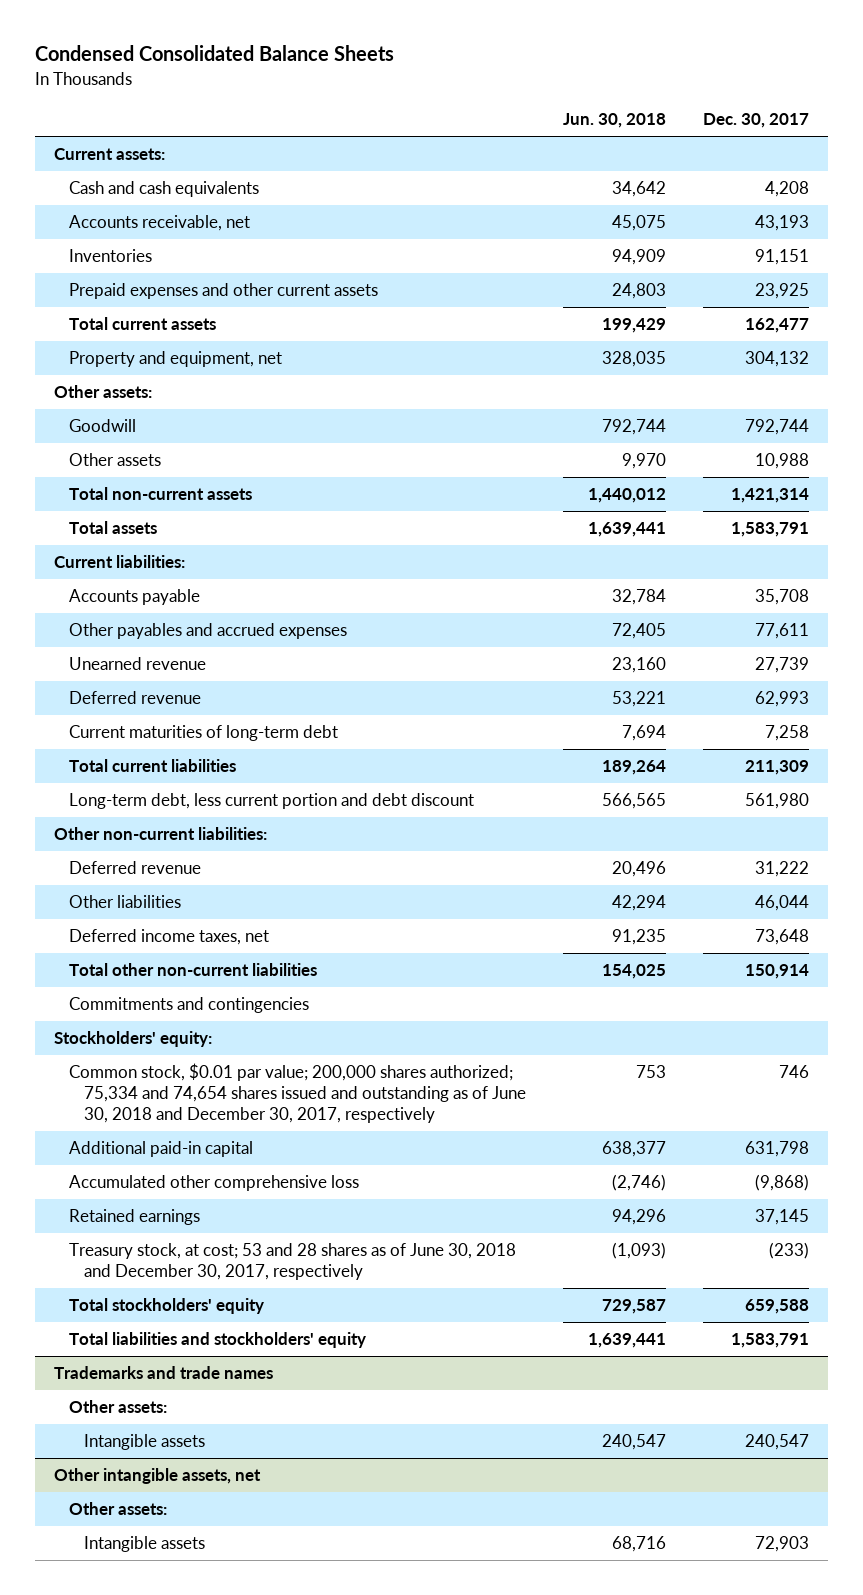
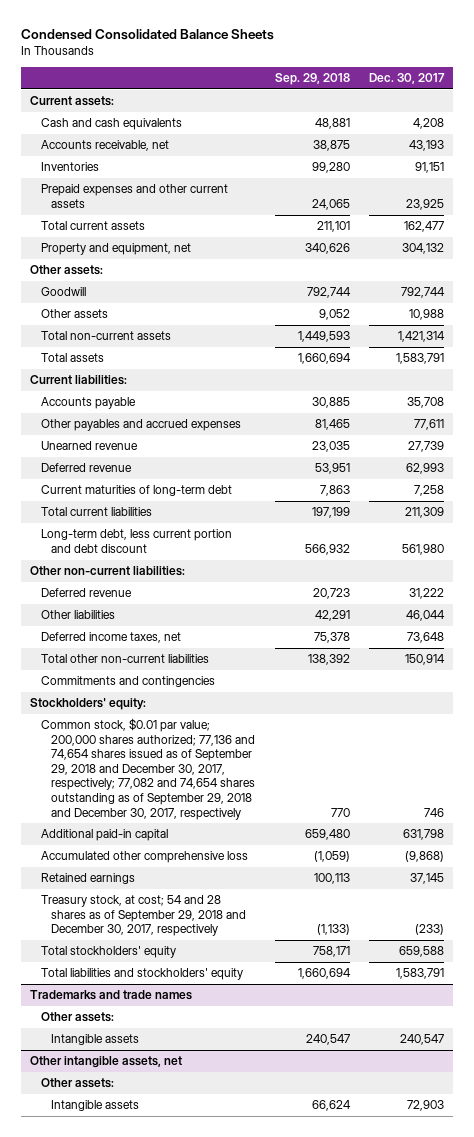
[563,113,667,129] Jun. 30, 2018 -> none
none -> [274,72,350,85] Sep. 29, 2018
[68,1063,526,1124] Common stock, $0.01 par value; 200,000 shares authorized; 75,334 and 74,654 shares issued and outstanding as of June 30, 2018 and December 30, 2017, respectively -> [40,718,256,820] Common stock, $0.01 par value; 200,000 shares authorized; 77,136 and 74,654 shares issued as of September 29, 2018 and December 30, 2017, respectively; 77,082 and 74,654 shares outstanding as of September 29, 2018 and December 30, 2017, respectively
[68,1243,516,1281] Treasury stock, at cost; 53 and 28 shares as of June 30, 2018 and December 30, 2017, respectively -> [40,895,247,937] Treasury stock, at cost; 54 and 28 shares as of September 29, 2018 and December 30, 2017, respectively

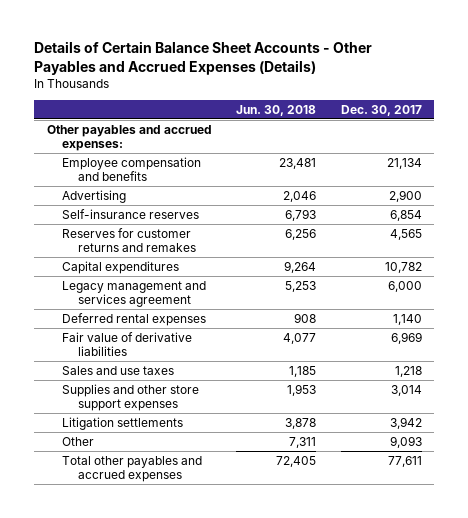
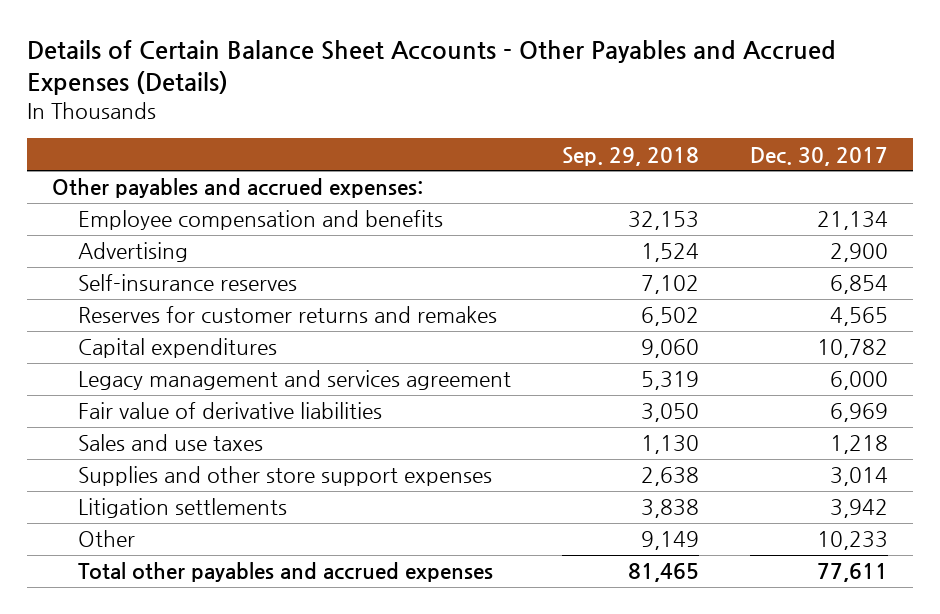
[236,104,317,116] Jun. 30, 2018 -> none
none -> [562,146,700,166] Sep. 29, 2018
[62,312,207,326] Deferred rental expenses -> none
[389,435,422,448] 9,093 -> [817,531,889,551] 10,233

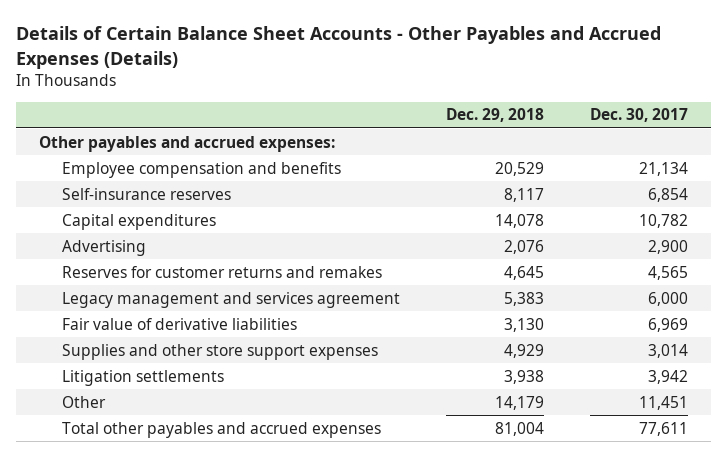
[562,146,700,166] Sep. 29, 2018 -> none
none -> [445,108,544,123] Dec. 29, 2018
[78,242,189,263] Advertising -> [61,239,146,256] Advertising
[78,306,498,324] Reserves for customer returns and remakes -> [61,265,382,278] Reserves for customer returns and remakes
[78,434,264,452] Sales and use taxes -> none
[817,531,889,551] 10,233 -> [639,395,689,410] 11,451

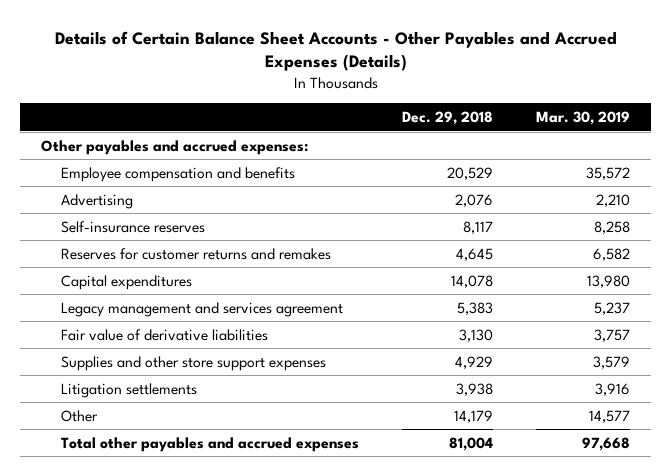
[590,108,689,123] Dec. 30, 2017 -> none
none -> [535,111,630,126] Mar. 30, 2019
[61,187,231,200] Self-insurance reserves -> [61,220,206,233] Self-insurance reserves
[61,213,216,230] Capital expenditures -> [61,274,193,290] Capital expenditures

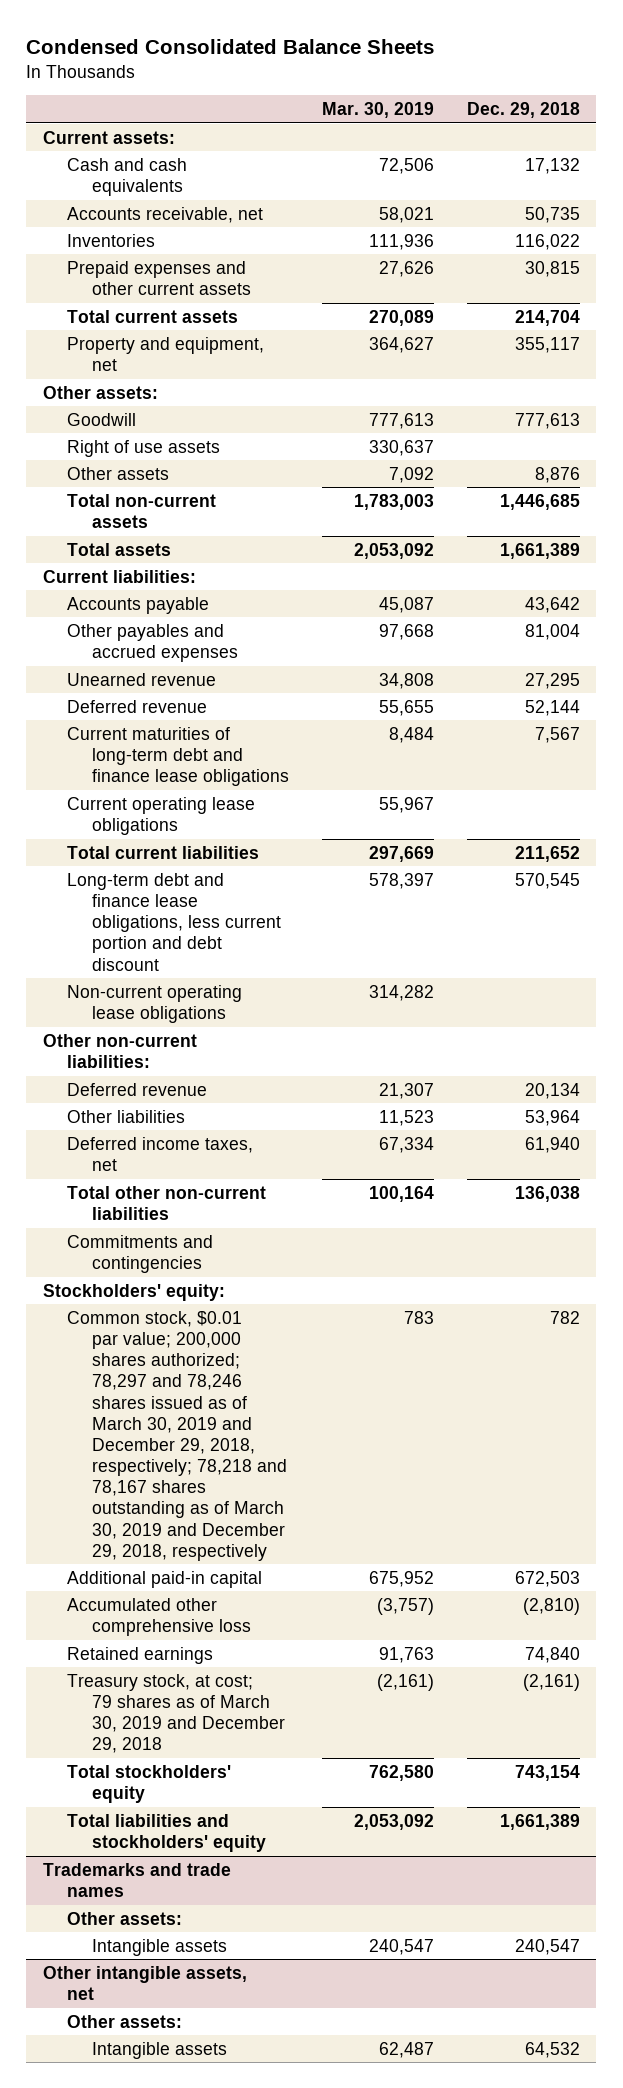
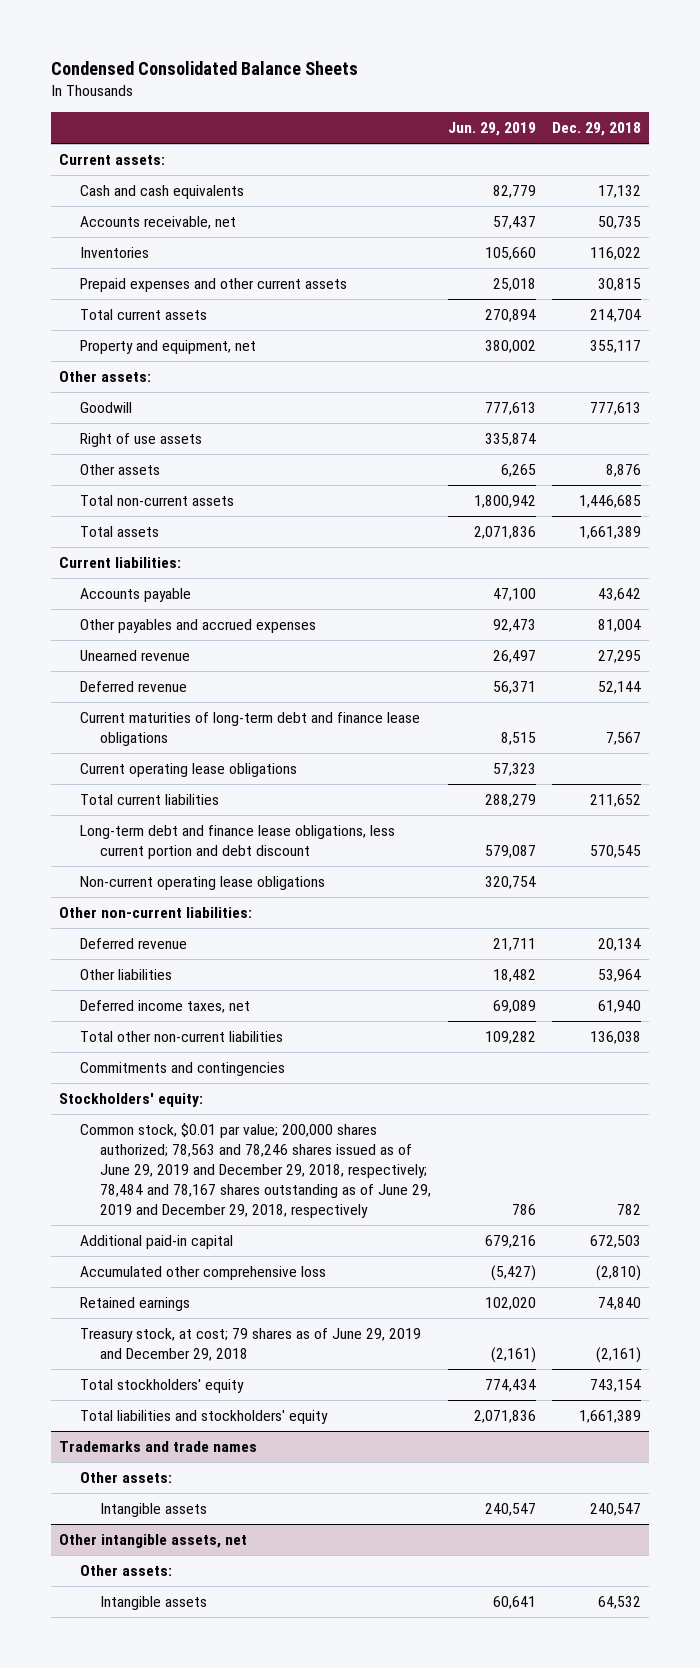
[321,102,434,119] Mar. 30, 2019 -> none
none -> [447,122,536,137] Jun. 29, 2019
[67,1310,287,1561] Common stock, $0.01 par value; 200,000 shares authorized; 78,297 and 78,246 shares issued as of March 30, 2019 and December 29, 2018, respectively; 78,218 and 78,167 shares outstanding as of March 30, 2019 and December 29, 2018, respectively -> [79,1123,432,1218] Common stock, $0.01 par value; 200,000 shares authorized; 78,563 and 78,246 shares issued as of June 29, 2019 and December 29, 2018, respectively; 78,484 and 78,167 shares outstanding as of June 29, 2019 and December 29, 2018, respectively
[67,1673,285,1754] Treasury stock, at cost; 79 shares as of March 30, 2019 and December 29, 2018 -> [79,1328,421,1362] Treasury stock, at cost; 79 shares as of June 29, 2019 and December 29, 2018

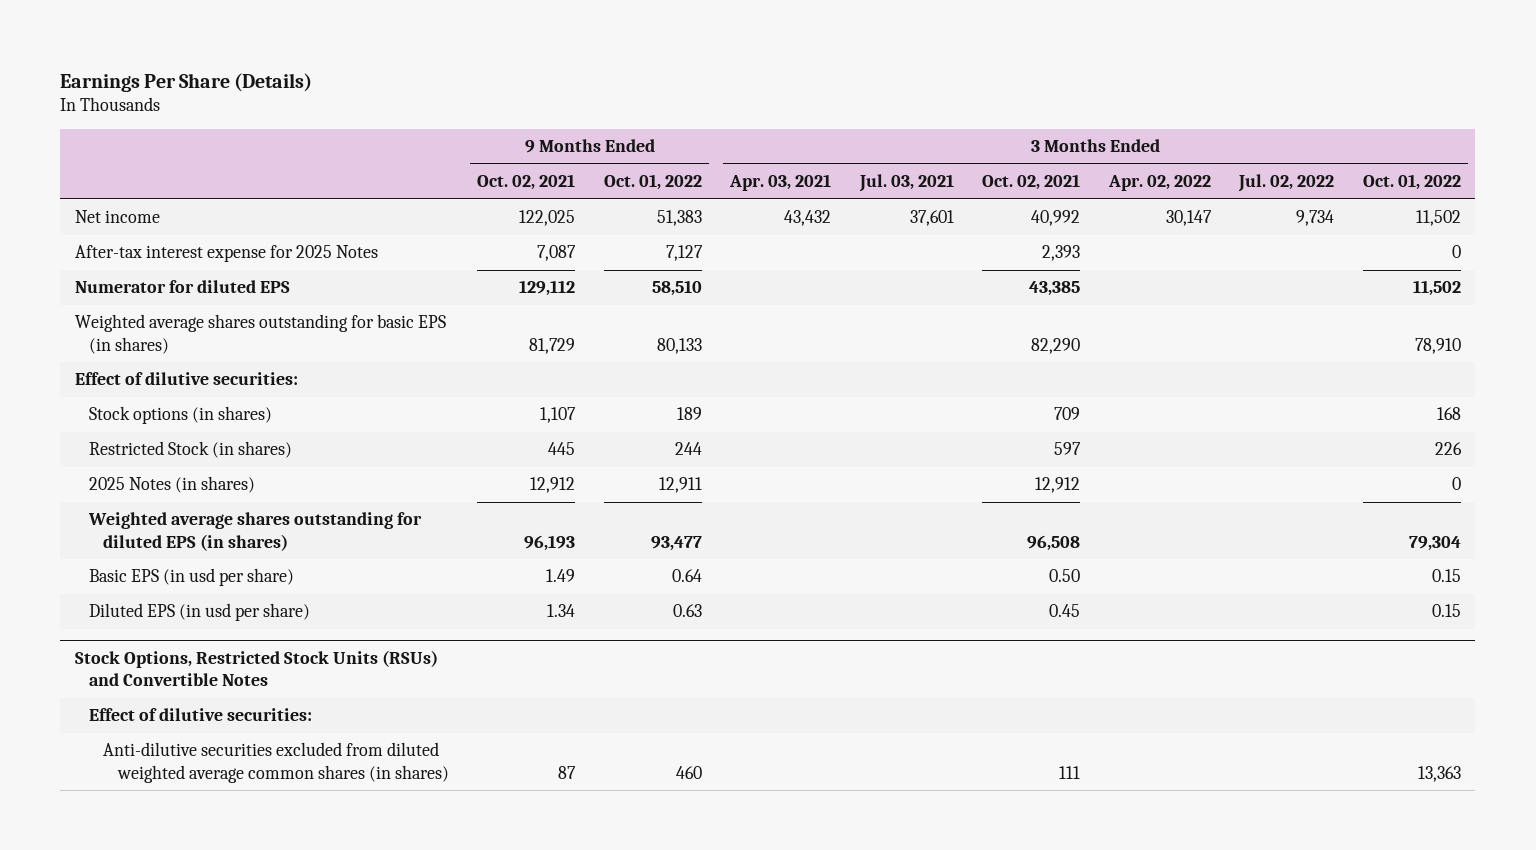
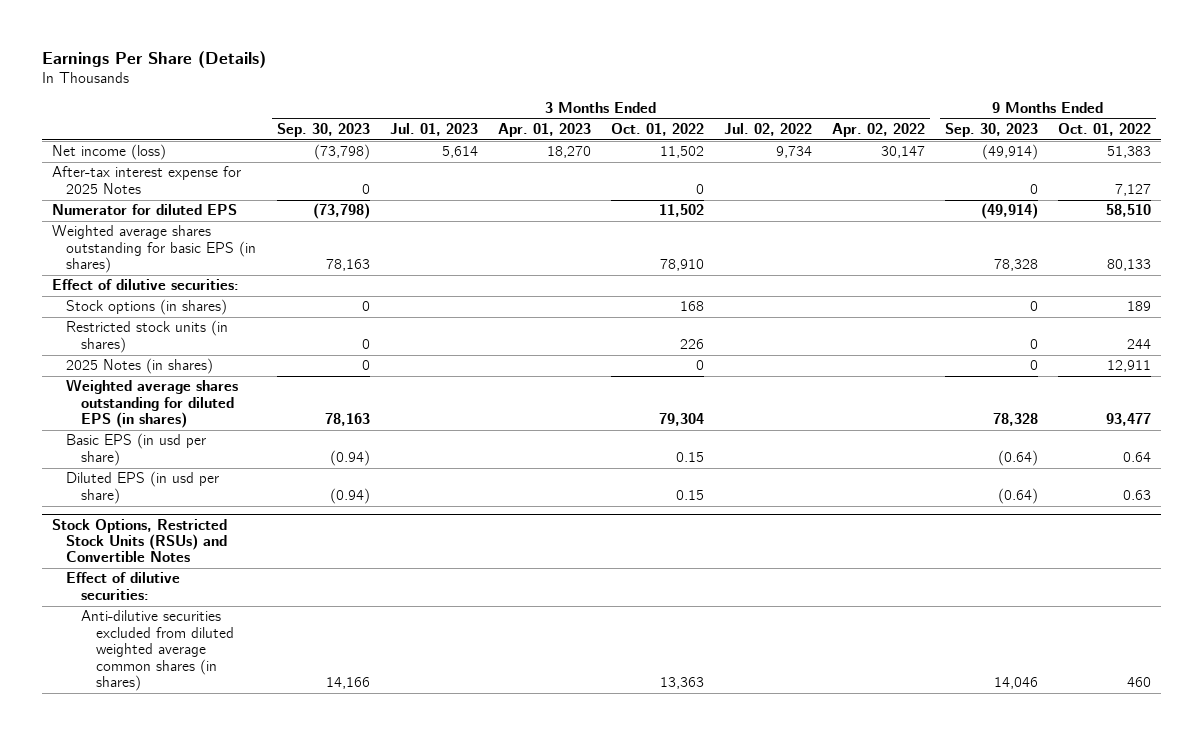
[477,174,576,191] Oct. 02, 2021 -> none
[729,174,832,192] Apr. 03, 2021 -> none
[858,174,954,193] Jul. 03, 2021 -> none
[982,174,1081,191] Oct. 02, 2021 -> none
none -> [276,122,370,137] Sep. 30, 2023
none -> [389,122,478,136] Jul. 01, 2023
none -> [497,122,591,137] Apr. 01, 2023
none -> [945,122,1039,137] Sep. 30, 2023
[74,210,160,224] Net income -> [51,144,166,161] Net income (loss)
[89,441,293,459] Restricted Stock (in shares) -> [66,320,229,353] Restricted stock units (in shares)

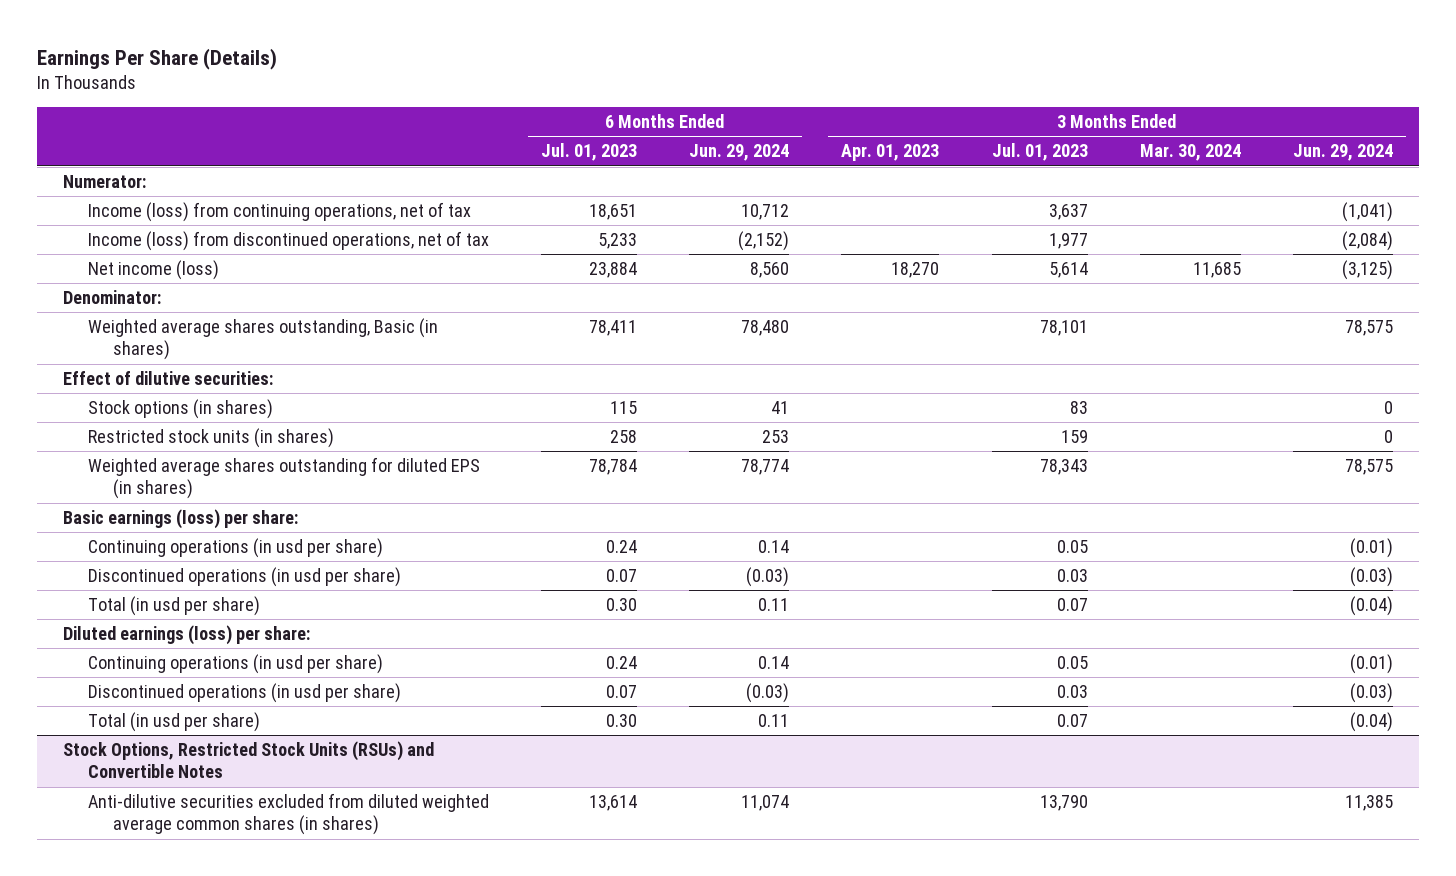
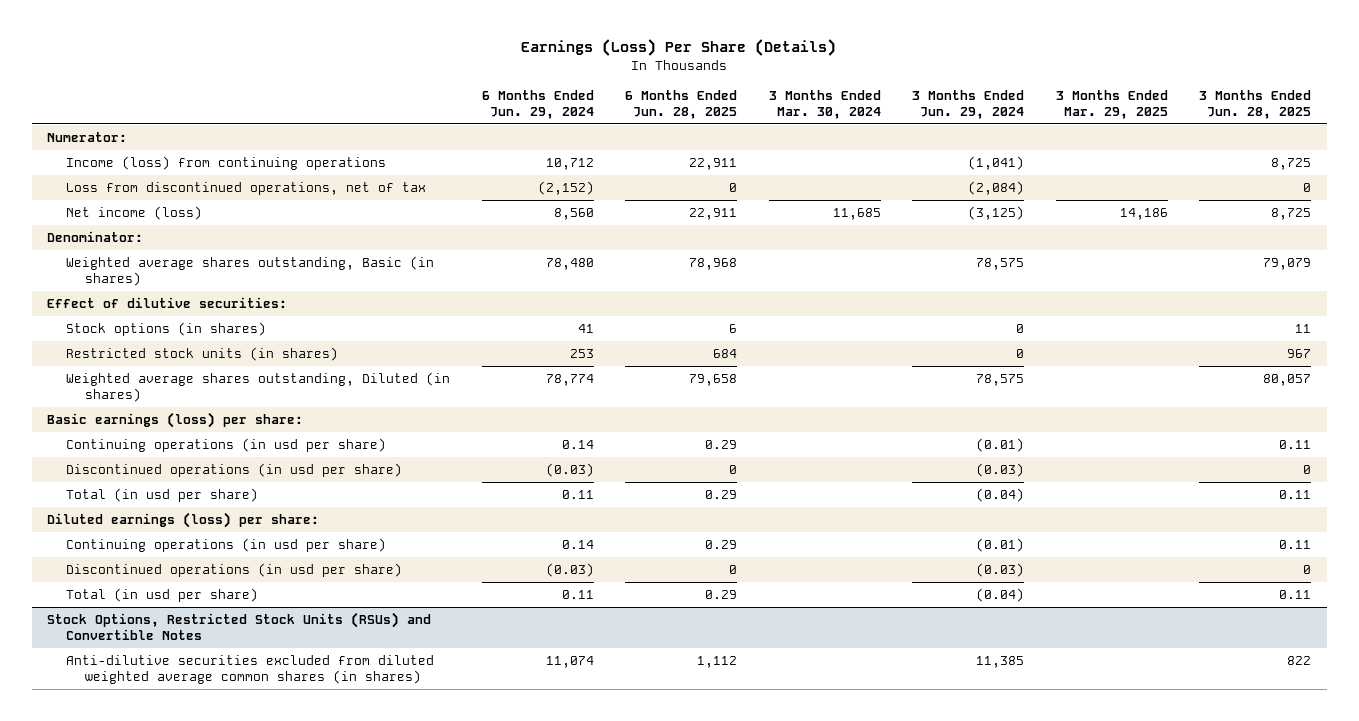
[36,47,277,70] Earnings Per Share (Details) -> [521,38,837,56] Earnings (Loss) Per Share (Details)
[541,143,638,162] Jul. 01, 2023 -> none
[841,144,940,162] Apr. 01, 2023 -> none
[991,143,1088,162] Jul. 01, 2023 -> none
none -> [625,89,738,119] 6 Months Ended Jun. 28, 2025
none -> [1055,89,1168,119] 3 Months Ended Mar. 29, 2025
none -> [1199,89,1312,119] 3 Months Ended Jun. 28, 2025
[88,202,472,223] Income (loss) from continuing operations, net of tax -> [66,156,387,171] Income (loss) from continuing operations
[88,231,490,252] Income (loss) from discontinued operations, net of tax -> [66,182,427,196] Loss from discontinued operations, net of tax
[88,457,481,500] Weighted average shares outstanding for diluted EPS (in shares) -> [66,372,451,403] Weighted average shares outstanding, Diluted (in shares)

